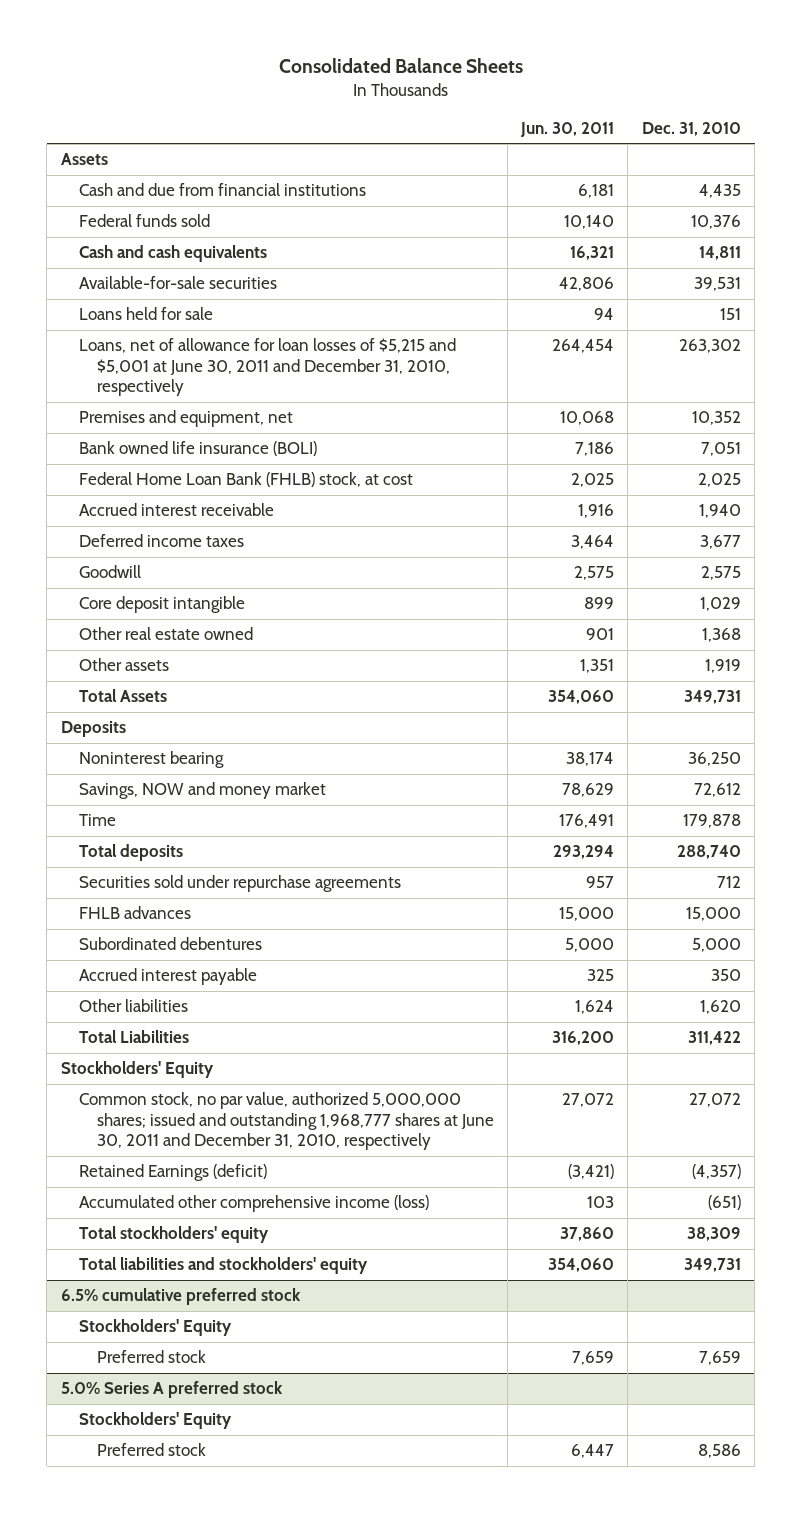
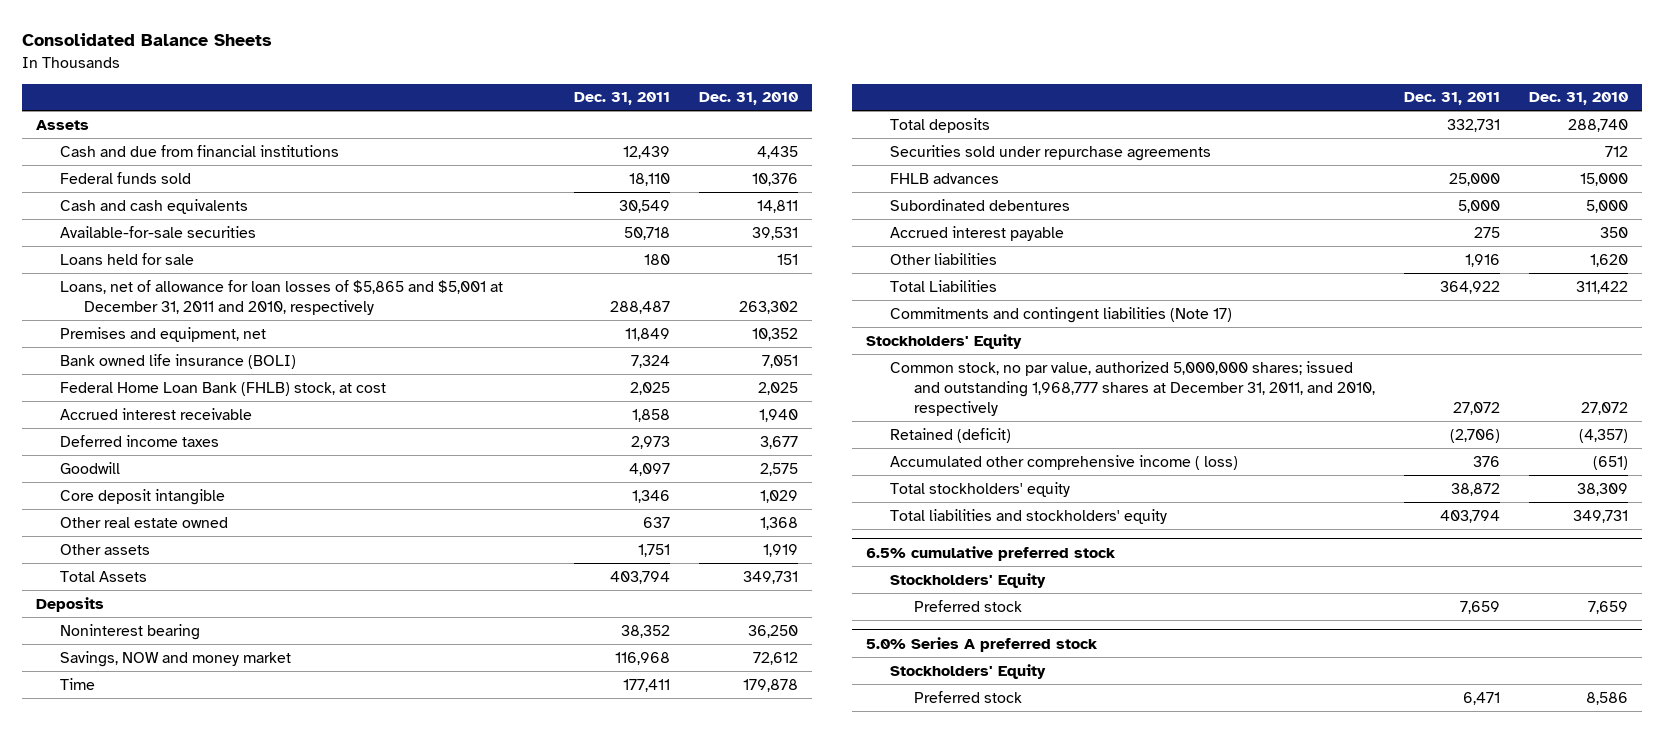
[520,121,615,137] Jun. 30, 2011 -> none
none -> [573,92,670,106] Dec. 31, 2011
[78,338,456,397] Loans, net of allowance for loan losses of $5,215 and $5,001 at June 30, 2011 and December 31, 2010, respectively -> [60,279,504,315] Loans, net of allowance for loan losses of $5,865 and $5,001 at December 31, 2011 and 2010, respectively
none -> [890,306,1233,323] Commitments and contingent liabilities (Note 17)
[78,1092,494,1151] Common stock, no par value, authorized 5,000,000 shares; issued and outstanding 1,968,777 shares at June 30, 2011 and December 31, 2010, respectively -> [890,360,1376,416] Common stock, no par value, authorized 5,000,000 shares; issued and outstanding 1,968,777 shares at December 31, 2011, and 2010, respectively
[78,1164,267,1182] Retained Earnings (deficit) -> [890,427,1012,443] Retained (deficit)
[78,1195,429,1213] Accumulated other comprehensive income (loss) -> [890,454,1239,470] Accumulated other comprehensive income ( loss)

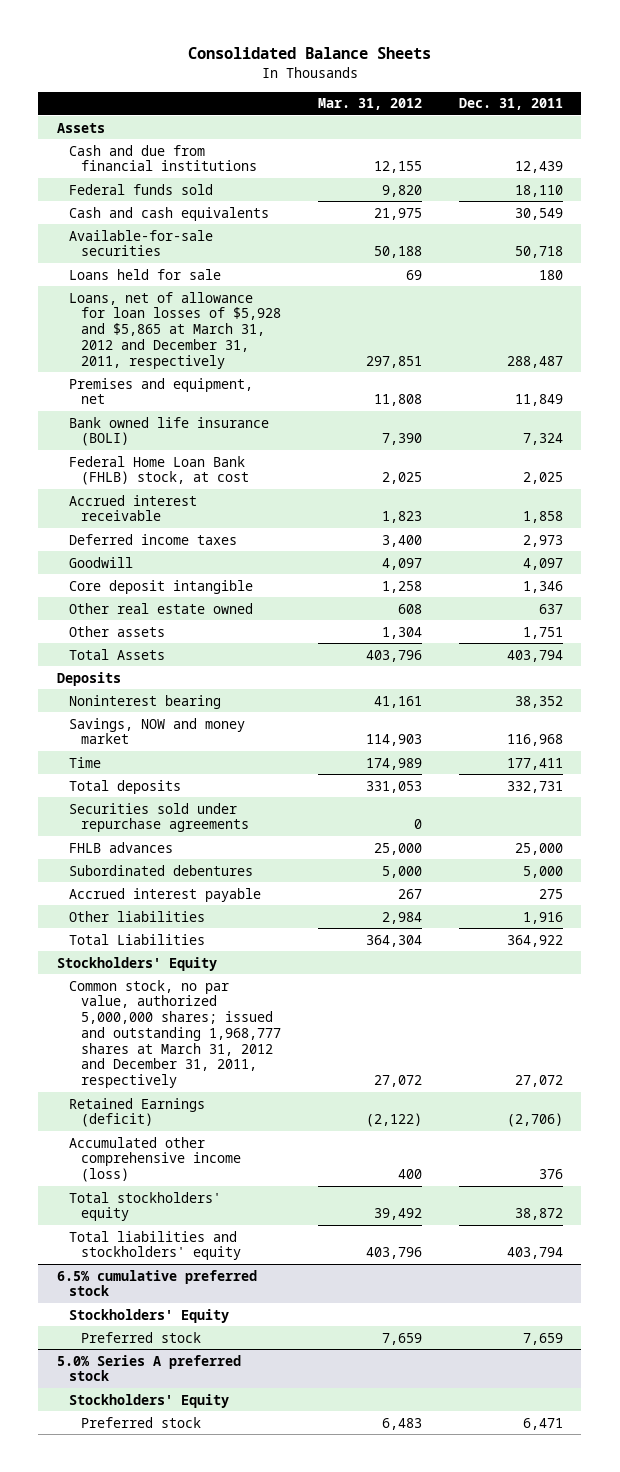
[698,92,798,106] Dec. 31, 2010 -> none
none -> [317,98,422,111] Mar. 31, 2012
[60,279,504,315] Loans, net of allowance for loan losses of $5,865 and $5,001 at December 31, 2011 and 2010, respectively -> [68,291,281,369] Loans, net of allowance for loan losses of $5,928 and $5,865 at March 31, 2012 and December 31, 2011, respectively
[890,306,1233,323] Commitments and contingent liabilities (Note 17) -> none
[890,360,1376,416] Common stock, no par value, authorized 5,000,000 shares; issued and outstanding 1,968,777 shares at December 31, 2011, and 2010, respectively -> [68,979,281,1089] Common stock, no par value, authorized 5,000,000 shares; issued and outstanding 1,968,777 shares at March 31, 2012 and December 31, 2011, respectively
[890,427,1012,443] Retained (deficit) -> [68,1097,205,1128] Retained Earnings (deficit)
[890,454,1239,470] Accumulated other comprehensive income ( loss) -> [68,1136,241,1183] Accumulated other comprehensive income (loss)

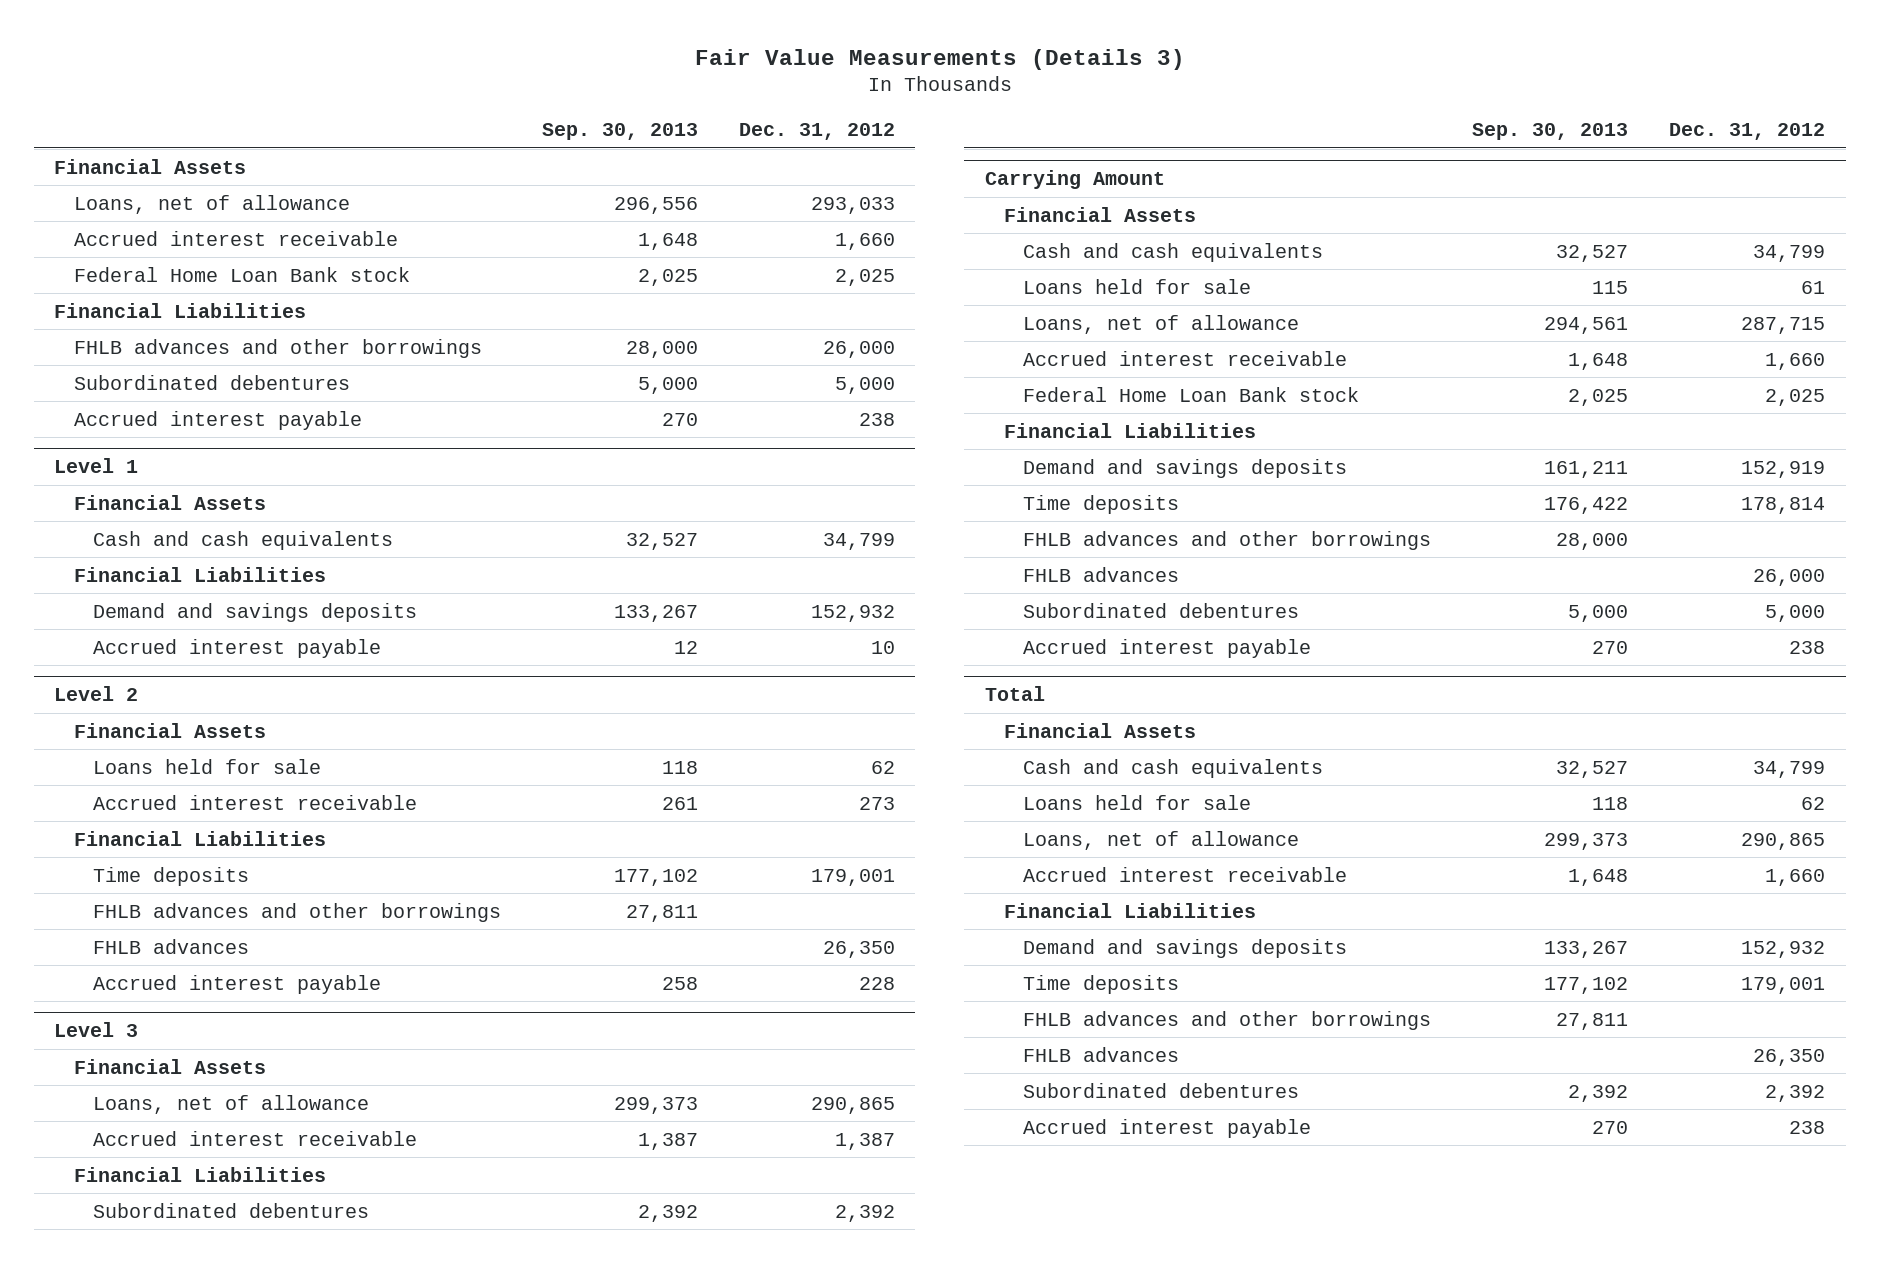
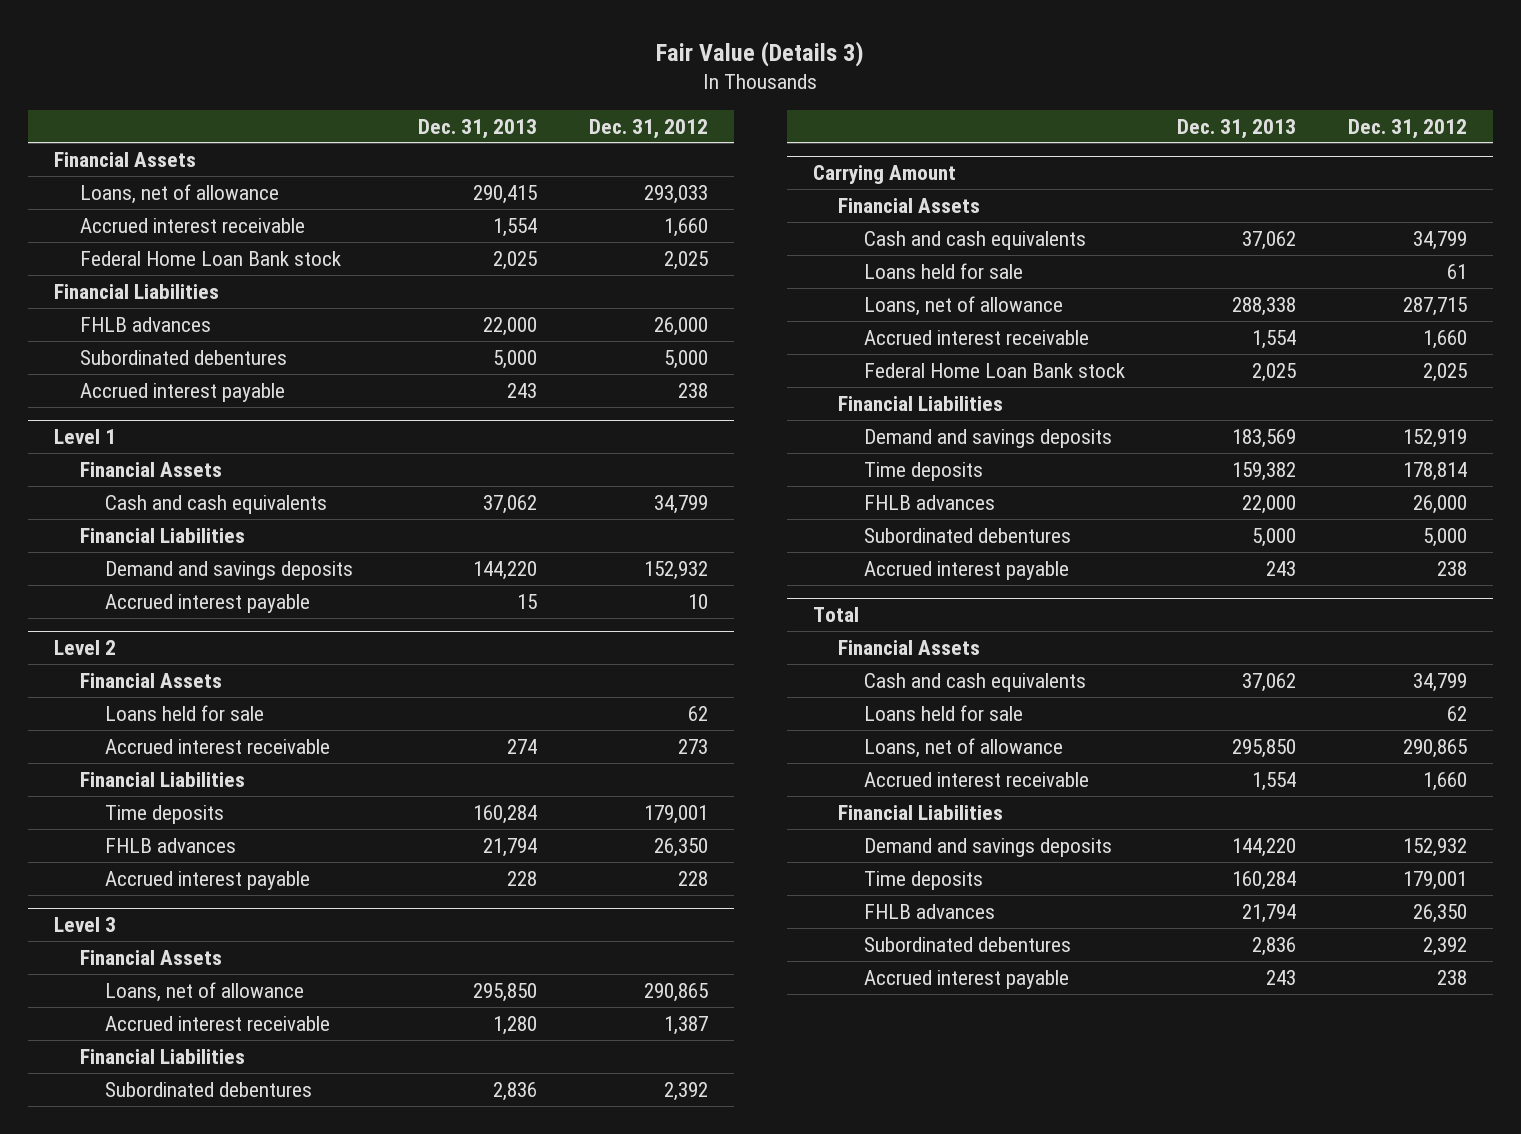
[694,48,1185,70] Fair Value Measurements (Details 3) -> [656,40,865,67] Fair Value (Details 3)
[541,122,698,140] Sep. 30, 2013 -> none
none -> [418,118,538,139] Dec. 31, 2013
[73,338,482,358] FHLB advances and other borrowings -> none
none -> [79,316,211,332] FHLB advances
[93,902,502,922] FHLB advances and other borrowings -> none
[1023,530,1432,550] FHLB advances and other borrowings -> none
[1023,1010,1432,1030] FHLB advances and other borrowings -> none

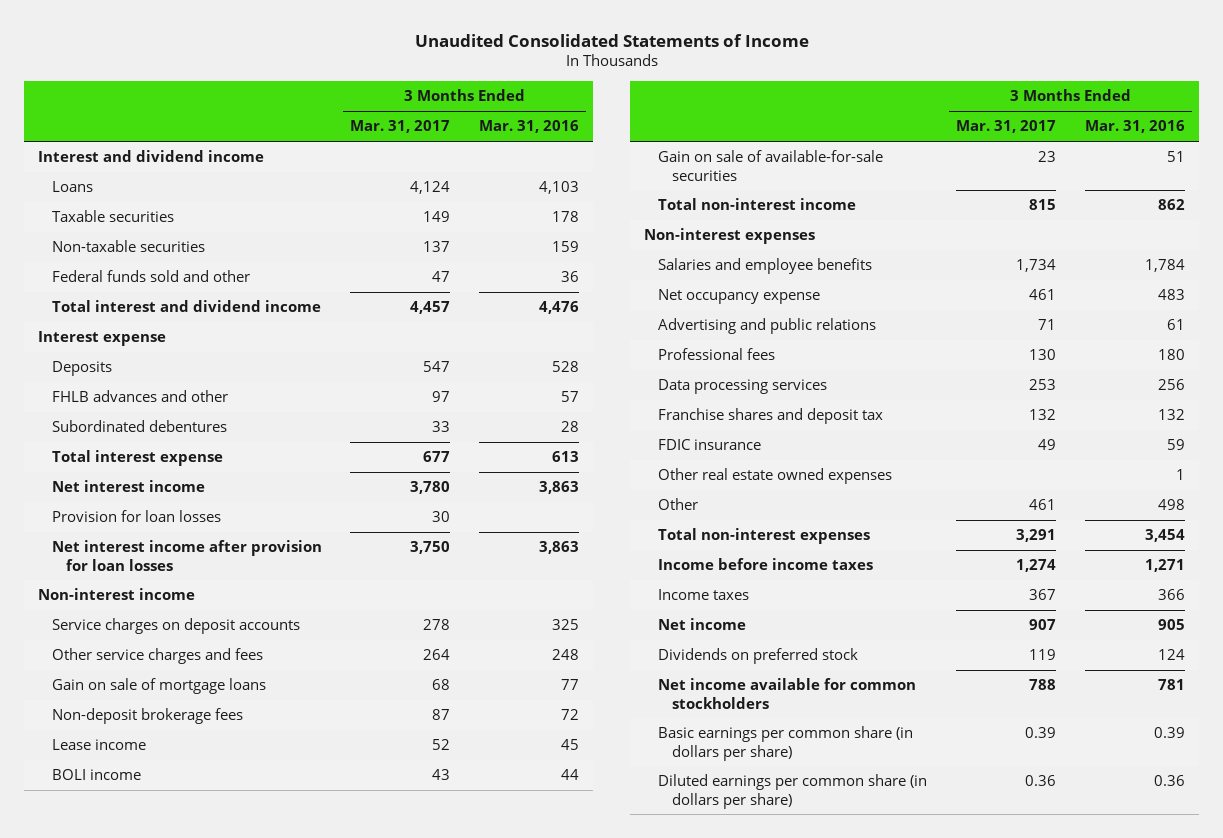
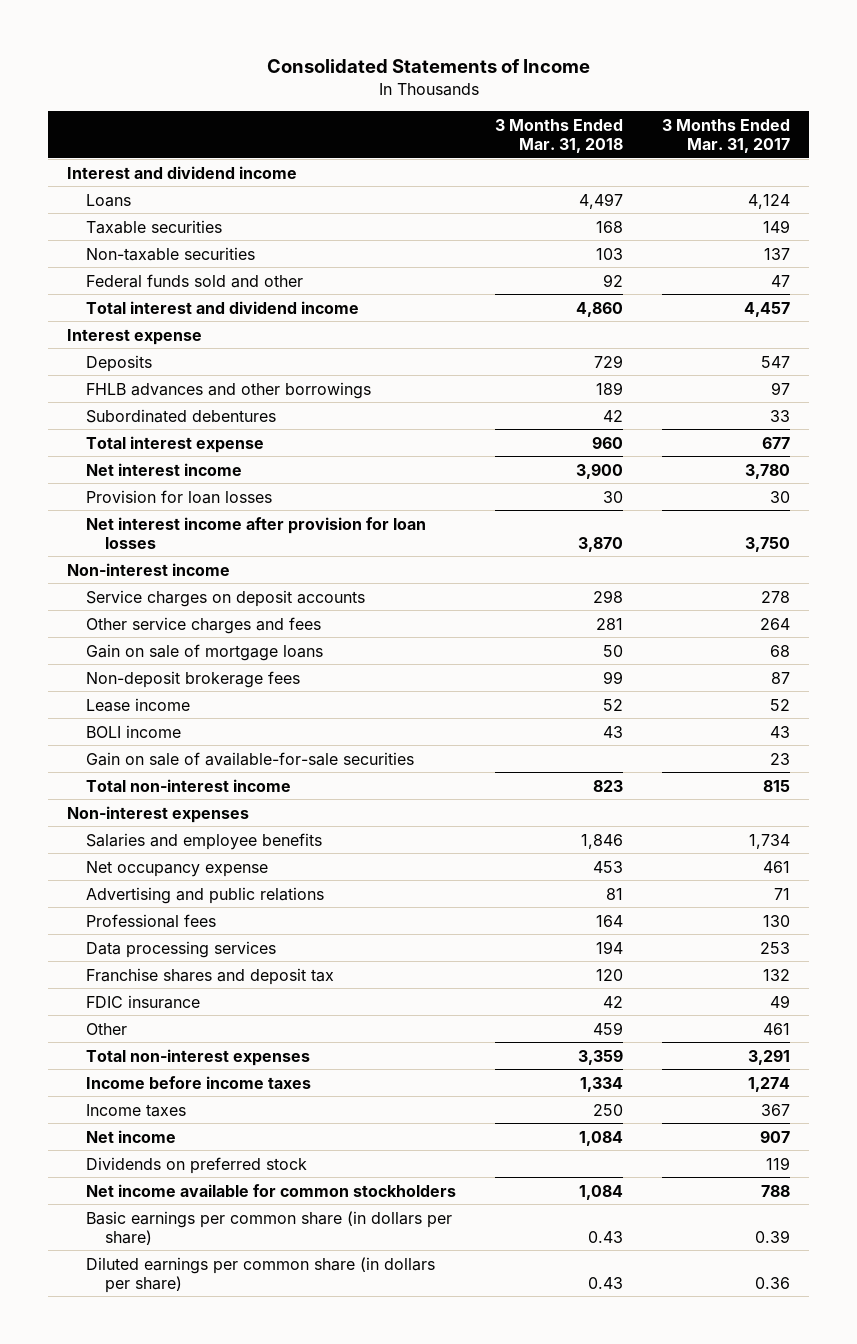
[414,33,809,47] Unaudited Consolidated Statements of Income -> [266,59,590,74] Consolidated Statements of Income
[478,120,579,134] Mar. 31, 2016 -> none
none -> [494,118,623,153] 3 Months Ended Mar. 31, 2018
[51,390,228,403] FHLB advances and other -> [86,381,372,399] FHLB advances and other borrowings
[657,468,892,485] Other real estate owned expenses -> none

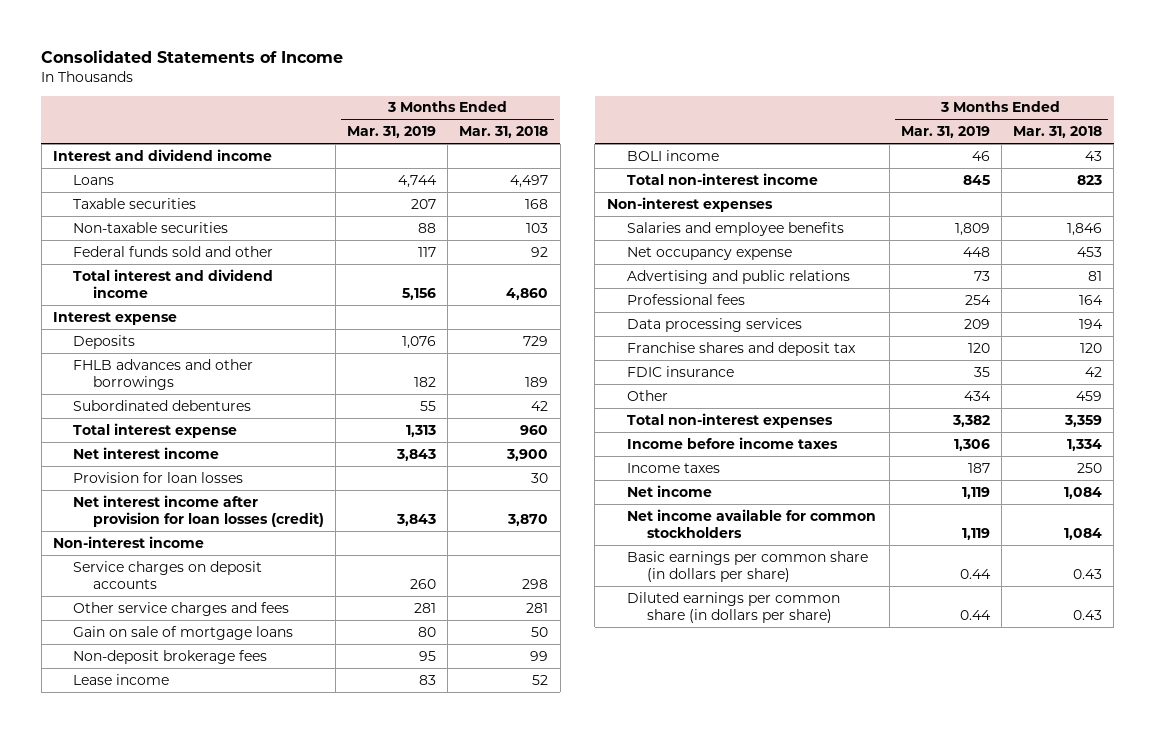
[661,118,790,153] 3 Months Ended Mar. 31, 2017 -> none
none -> [347,126,437,139] Mar. 31, 2019
[86,516,427,549] Net interest income after provision for loan losses -> [72,494,324,527] Net interest income after provision for loan losses (credit)
[86,751,415,766] Gain on sale of available-for-sale securities -> none
[86,1156,308,1174] Dividends on preferred stock -> none

